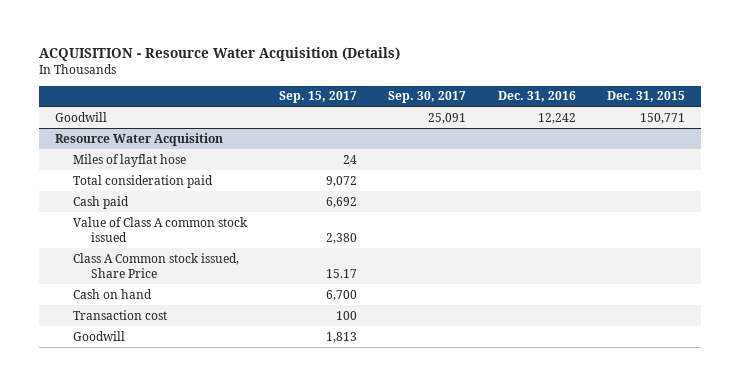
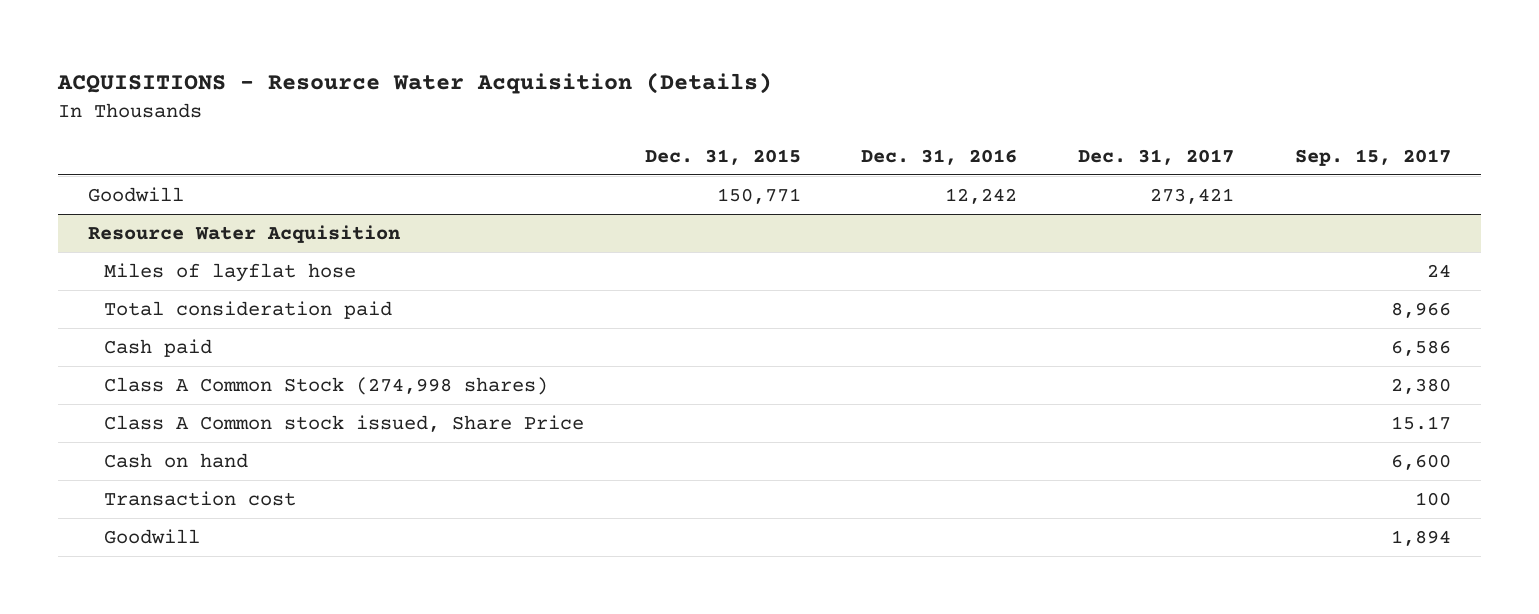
[39,46,401,61] ACQUISITION - Resource Water Acquisition (Details) -> [56,72,772,95] ACQUISITIONS - Resource Water Acquisition (Details)
[388,91,467,104] Sep. 30, 2017 -> none
none -> [1078,148,1235,165] Dec. 31, 2017
[325,175,357,187] 9,072 -> [1391,301,1452,318] 8,966
[325,196,357,208] 6,692 -> [1391,339,1452,356] 6,586
[72,216,248,242] Value of Class A common stock issued -> [103,376,548,395] Class A Common Stock (274,998 shares)
[325,289,357,301] 6,700 -> [1391,453,1452,470] 6,600
[325,331,357,343] 1,813 -> [1391,529,1452,546] 1,894

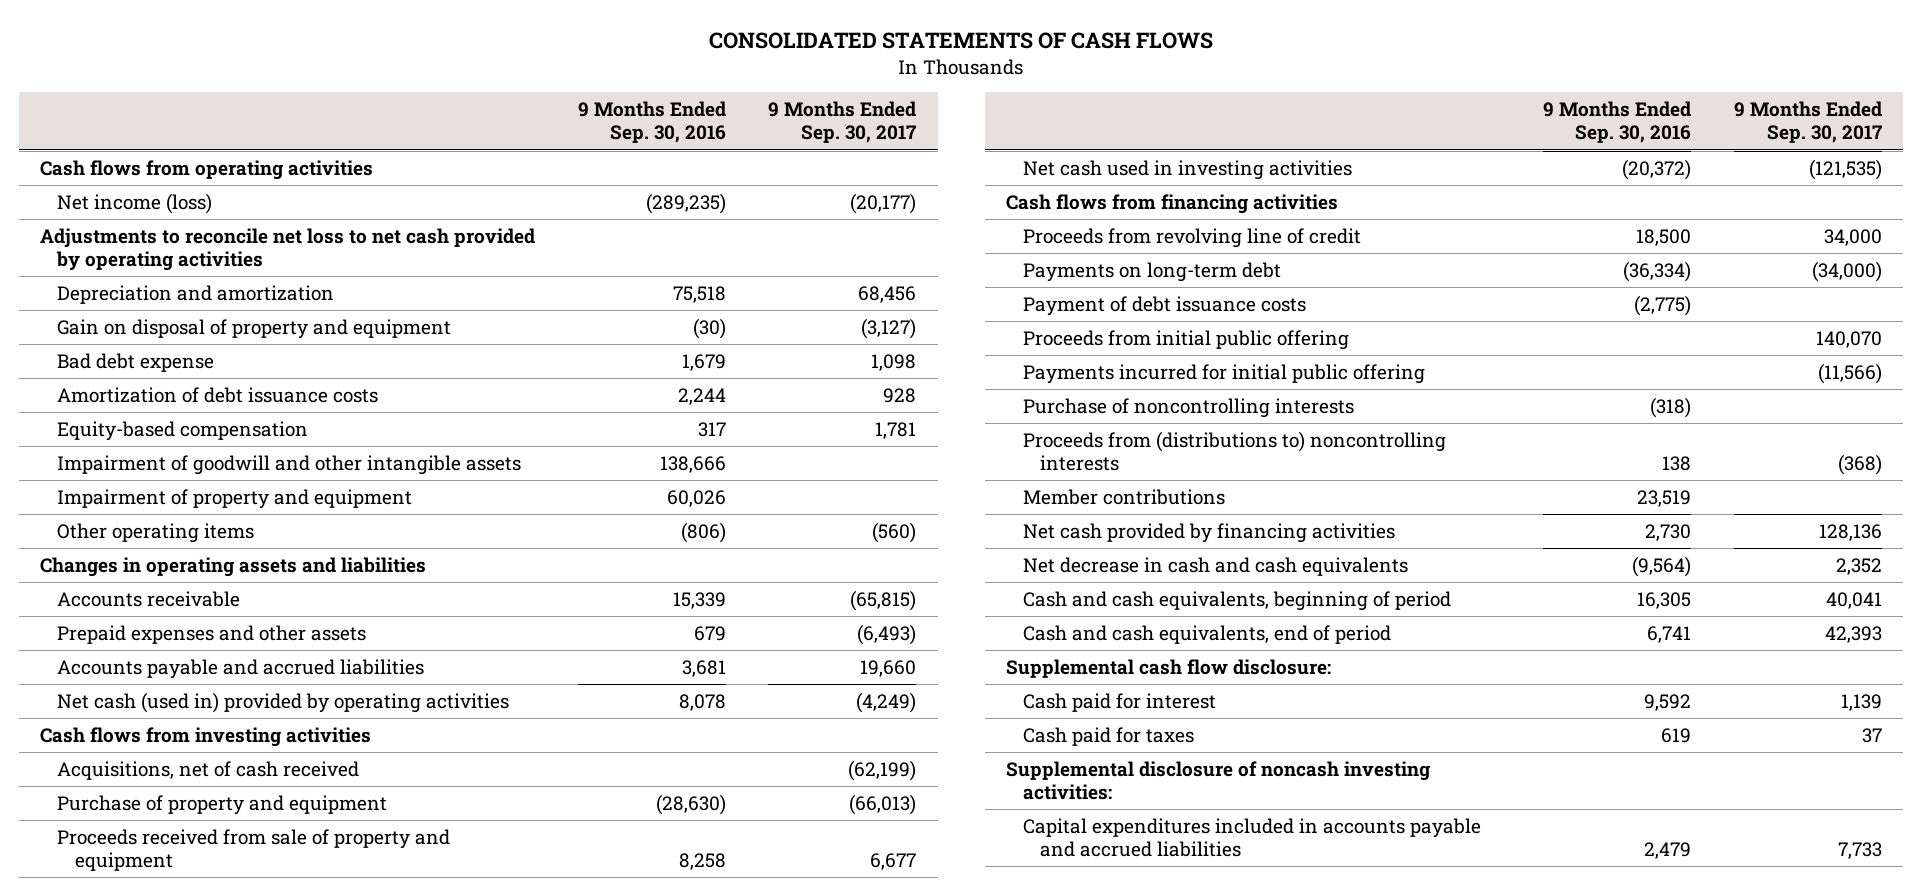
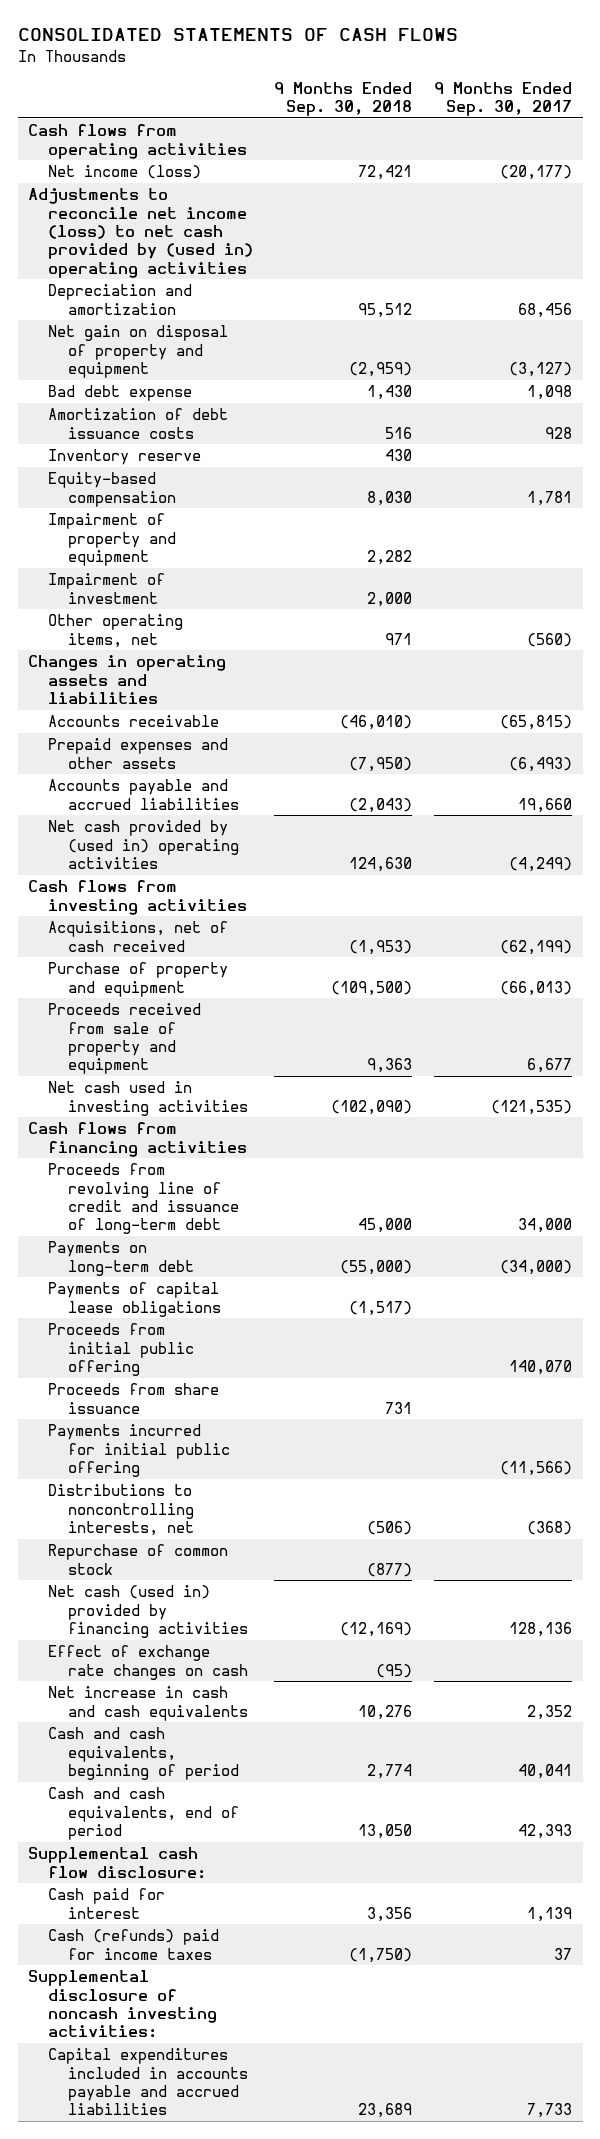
[577,101,726,144] 9 Months Ended Sep. 30, 2016 -> none
none -> [274,81,413,117] 9 Months Ended Sep. 30, 2018
[40,227,536,272] Adjustments to reconcile net loss to net cash provided by operating activities -> [28,188,253,278] Adjustments to reconcile net income (loss) to net cash provided by (used in) operating activities
[57,318,452,339] Gain on disposal of property and equipment -> [47,325,228,378] Net gain on disposal of property and equipment
none -> [47,449,201,466] Inventory reserve
[57,454,522,475] Impairment of goodwill and other intangible assets -> none
none -> [47,573,165,604] Impairment of investment
[57,522,255,543] Other operating items -> [47,614,183,648] Other operating items, net
[57,691,510,713] Net cash (used in) provided by operating activities -> [47,820,239,869] Net cash provided by (used in) operating activities
[1022,227,1361,248] Proceeds from revolving line of credit -> [47,1163,239,1235] Proceeds from revolving line of credit and issuance of long-term debt
[1022,295,1306,316] Payment of debt issuance costs -> none
none -> [47,1282,221,1317] Payments of capital lease obligations
none -> [47,1383,219,1414] Proceeds from share issuance
[1022,397,1354,418] Purchase of noncontrolling interests -> none
[1022,488,1225,505] Member contributions -> none
[1022,430,1446,472] Proceeds from (distributions to) noncontrolling interests -> [47,1484,194,1536] Distributions to noncontrolling interests, net
none -> [47,1544,228,1575] Repurchase of common stock
[1022,522,1395,543] Net cash provided by financing activities -> [47,1585,248,1638] Net cash (used in) provided by financing activities
none -> [47,1645,248,1680] Effect of exchange rate changes on cash
[1022,556,1408,576] Net decrease in cash and cash equivalents -> [47,1686,248,1721] Net increase in cash and cash equivalents
[1022,726,1194,746] Cash paid for taxes -> [47,1929,219,1960] Cash (refunds) paid for income taxes

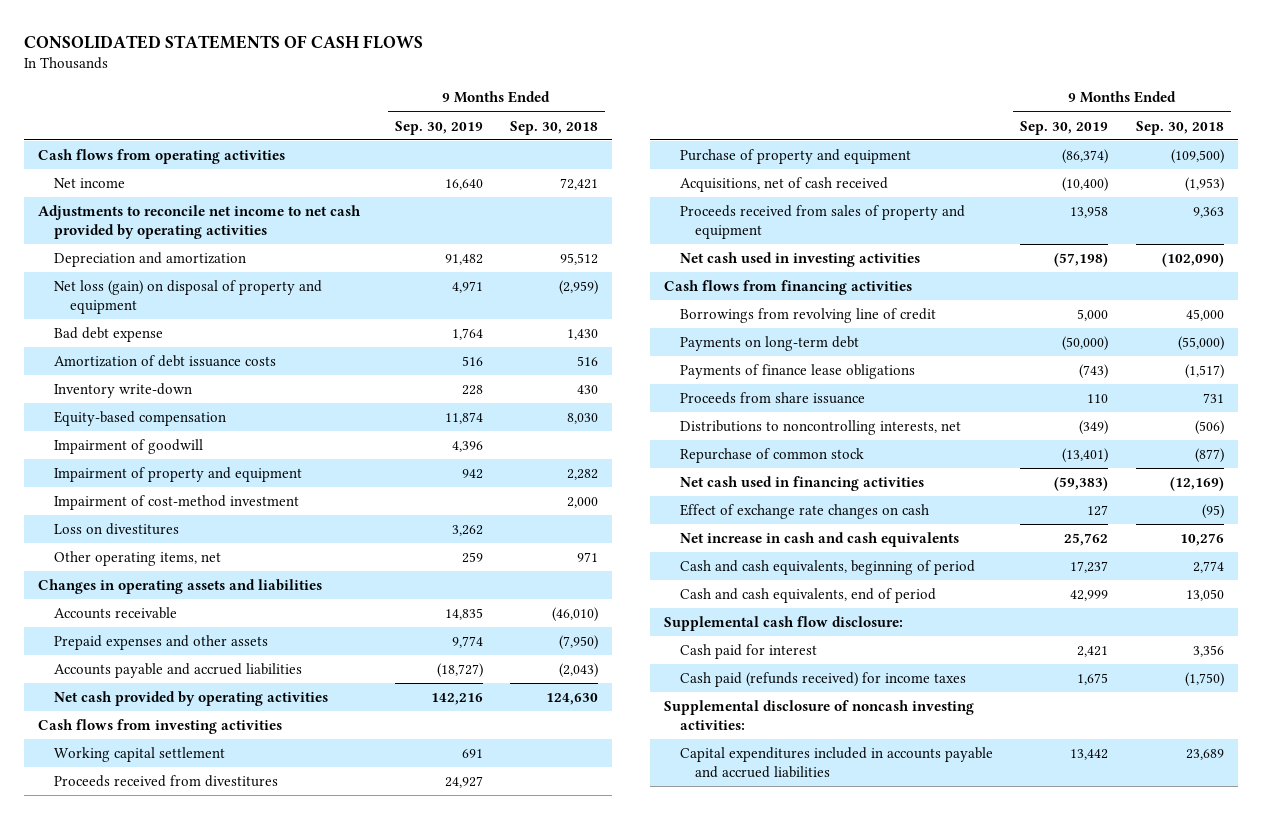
[433,81,572,117] 9 Months Ended Sep. 30, 2017 -> none
none -> [394,120,483,135] Sep. 30, 2019
[47,165,201,180] Net income (loss) -> [53,178,125,189] Net income
[28,188,253,278] Adjustments to reconcile net income (loss) to net cash provided by (used in) operating activities -> [38,205,362,239] Adjustments to reconcile net income to net cash provided by operating activities
[47,325,228,378] Net gain on disposal of property and equipment -> [53,280,322,314] Net loss (gain) on disposal of property and equipment
[47,449,201,466] Inventory reserve -> [53,383,192,399] Inventory write-down
none -> [53,439,203,455] Impairment of goodwill
[47,573,165,604] Impairment of investment -> [53,495,299,511] Impairment of cost-method investment
none -> [53,523,179,536] Loss on divestitures
[47,820,239,869] Net cash provided by (used in) operating activities -> [53,691,328,707] Net cash provided by operating activities
none -> [53,747,225,763] Working capital settlement
none -> [53,775,278,788] Proceeds received from divestitures
[47,921,228,952] Acquisitions, net of cash received -> [679,177,888,193] Acquisitions, net of cash received
[47,1003,201,1075] Proceeds received from sale of property and equipment -> [679,205,965,239] Proceeds received from sales of property and equipment
[47,1163,239,1235] Proceeds from revolving line of credit and issuance of long-term debt -> [679,308,936,324] Borrowings from revolving line of credit
[47,1323,194,1376] Proceeds from initial public offering -> none
[47,1282,221,1317] Payments of capital lease obligations -> [679,364,915,380] Payments of finance lease obligations
[47,1424,230,1477] Payments incurred for initial public offering -> none
[47,1585,248,1638] Net cash (used in) provided by financing activities -> [679,476,924,492] Net cash used in financing activities
[47,1929,219,1960] Cash (refunds) paid for income taxes -> [679,672,966,688] Cash paid (refunds received) for income taxes

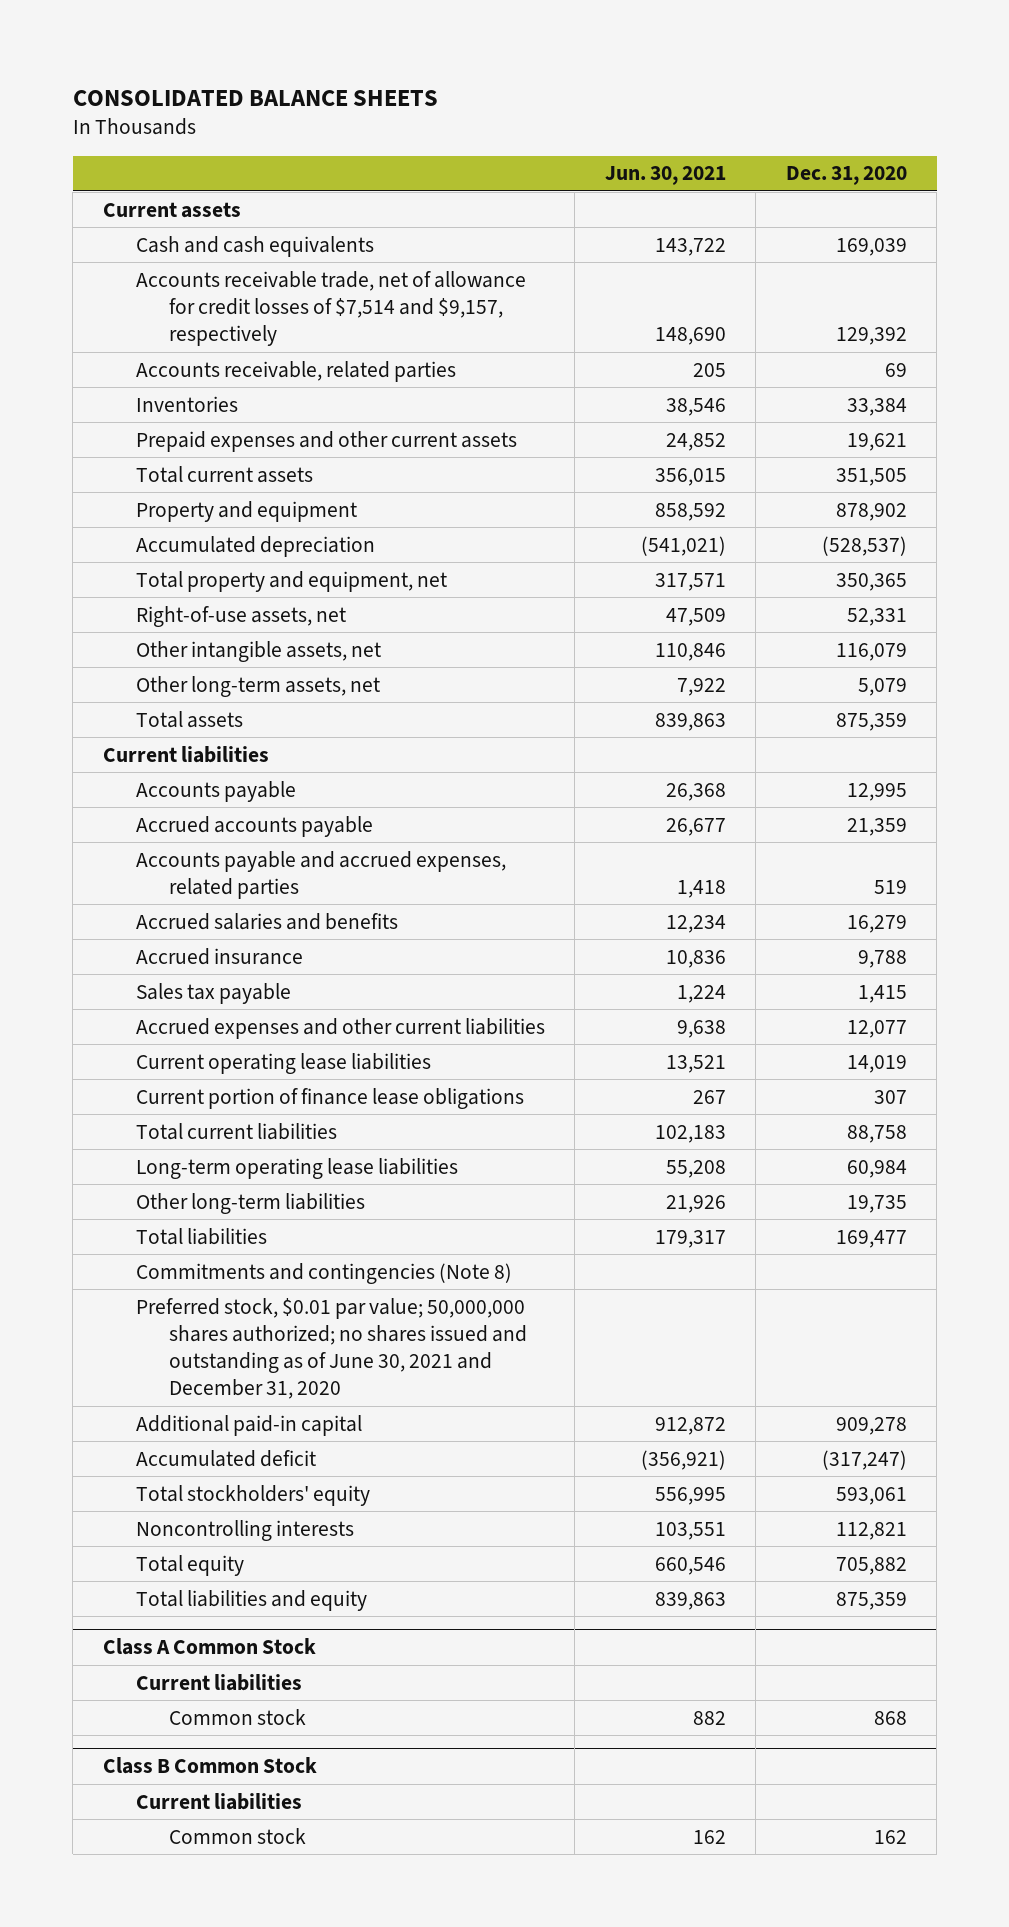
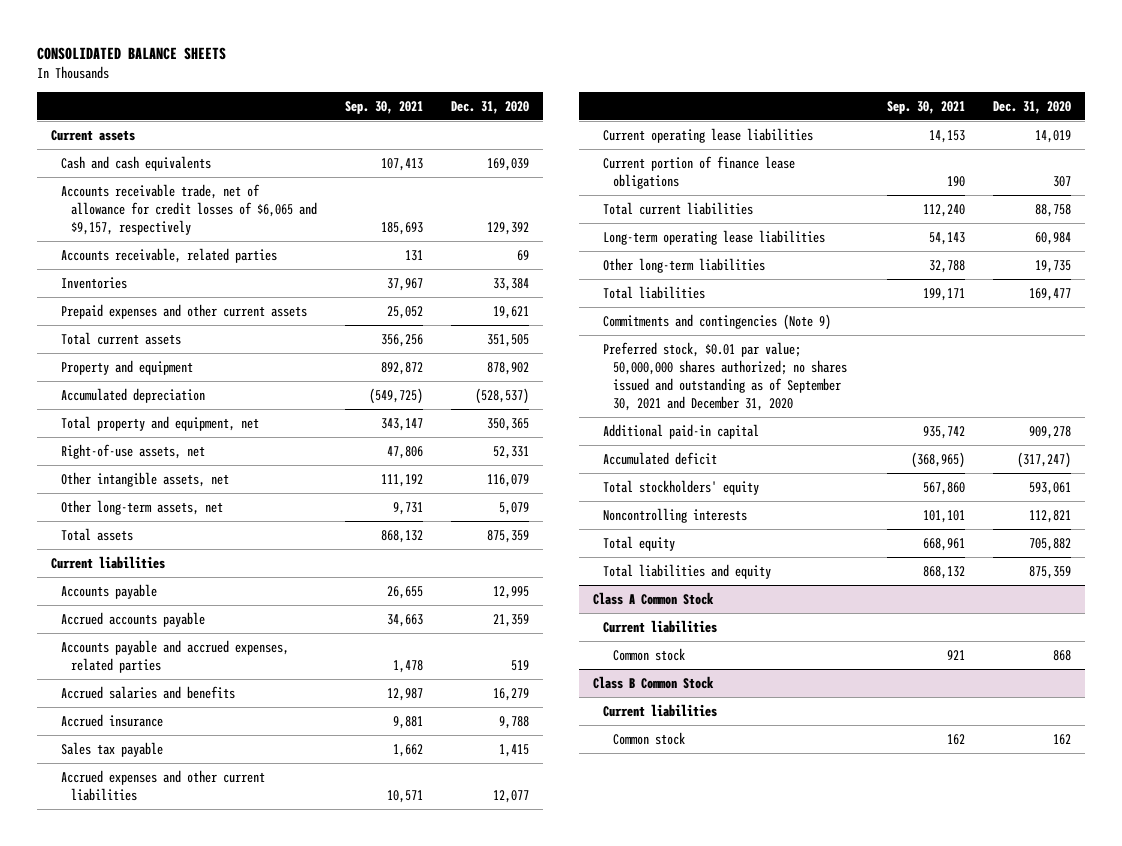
[604,166,726,186] Jun. 30, 2021 -> none
none -> [345,100,424,114] Sep. 30, 2021
[135,270,526,346] Accounts receivable trade, net of allowance for credit losses of $7,514 and $9,157, respectively -> [60,184,317,235] Accounts receivable trade, net of allowance for credit losses of $6,065 and $9,157, respectively
[135,1262,512,1284] Commitments and contingencies (Note 8) -> [602,314,831,331] Commitments and contingencies (Note 9)
[135,1297,527,1400] Preferred stock, $0.01 par value; 50,000,000 shares authorized; no shares issued and outstanding as of June 30, 2021 and December 31, 2020 -> [602,342,847,411] Preferred stock, $0.01 par value; 50,000,000 shares authorized; no shares issued and outstanding as of September 30, 2021 and December 31, 2020

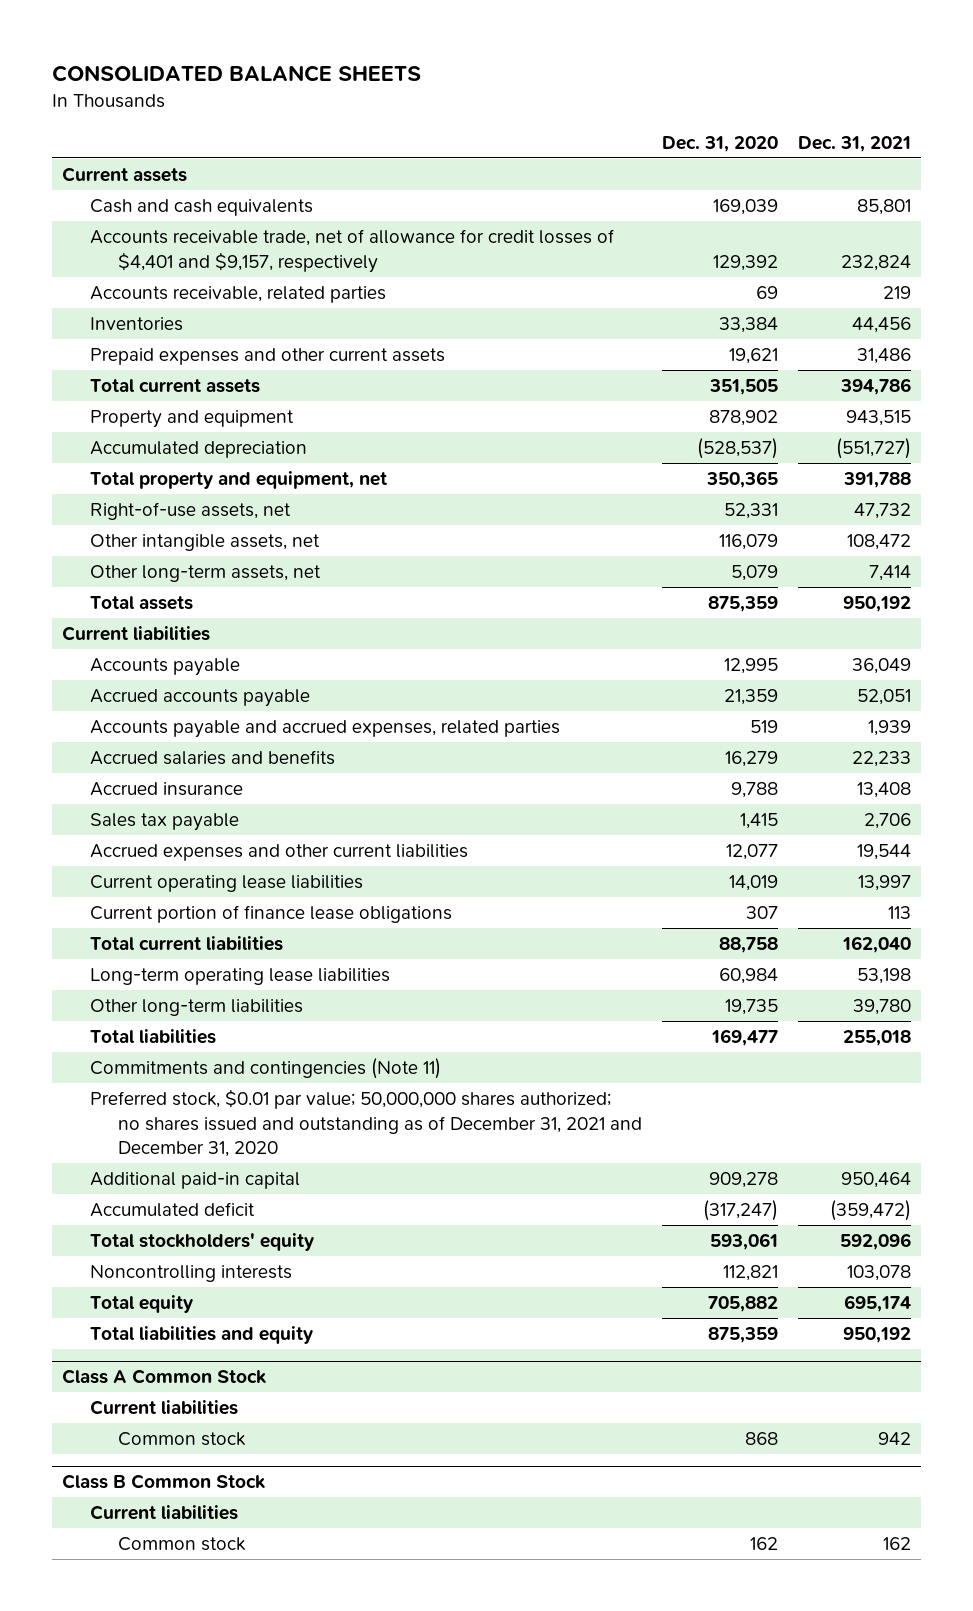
[345,100,424,114] Sep. 30, 2021 -> none
none -> [798,135,912,152] Dec. 31, 2021
[60,184,317,235] Accounts receivable trade, net of allowance for credit losses of $6,065 and $9,157, respectively -> [89,229,614,273] Accounts receivable trade, net of allowance for credit losses of $4,401 and $9,157, respectively
[602,314,831,331] Commitments and contingencies (Note 9) -> [89,1058,441,1080] Commitments and contingencies (Note 11)
[602,342,847,411] Preferred stock, $0.01 par value; 50,000,000 shares authorized; no shares issued and outstanding as of September 30, 2021 and December 31, 2020 -> [89,1089,642,1157] Preferred stock, $0.01 par value; 50,000,000 shares authorized; no shares issued and outstanding as of December 31, 2021 and December 31, 2020

